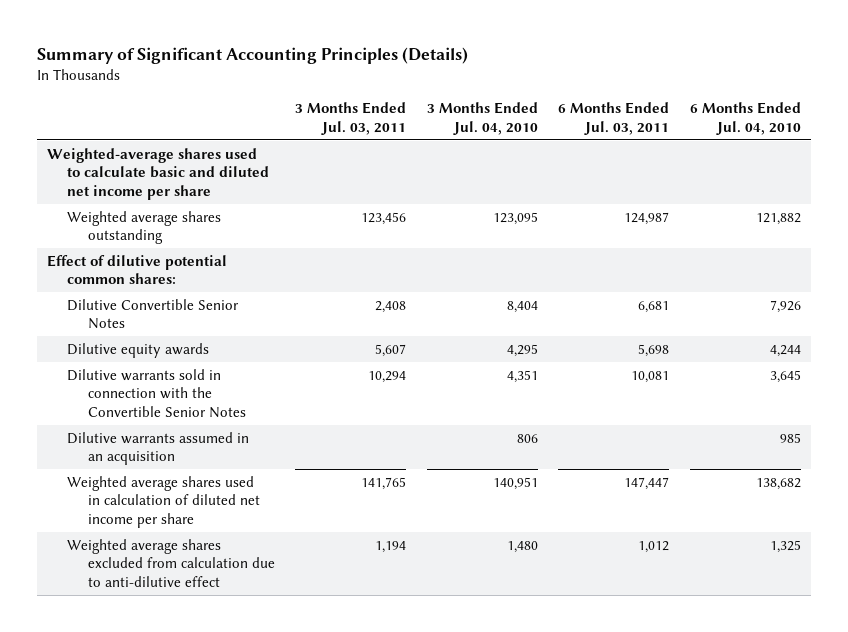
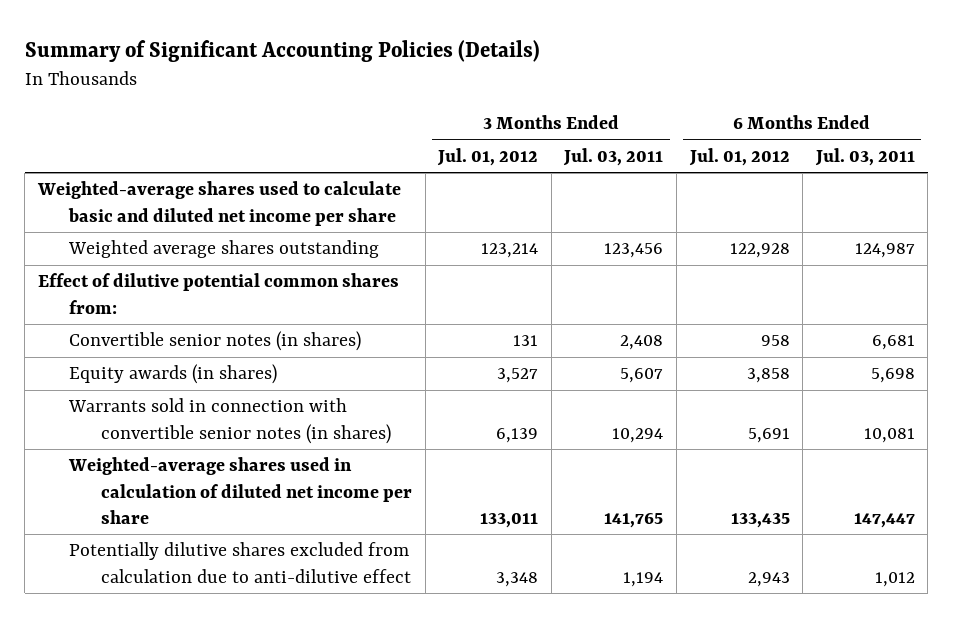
[36,47,468,65] Summary of Significant Accounting Principles (Details) -> [24,40,540,63] Summary of Significant Accounting Policies (Details)
[426,102,538,135] 3 Months Ended Jul. 04, 2010 -> none
[689,102,801,135] 6 Months Ended Jul. 04, 2010 -> none
none -> [437,147,539,166] Jul. 01, 2012
none -> [688,147,790,166] Jul. 01, 2012
[67,431,250,466] Dilutive warrants assumed in an acquisition -> none
[46,254,227,285] Effect of dilutive potential common shares: -> [37,273,399,314] Effect of dilutive potential common shares from:
[67,298,240,330] Dilutive Convertible Senior Notes -> [69,331,362,352] Convertible senior notes (in shares)
[67,342,210,358] Dilutive equity awards -> [69,364,278,385] Equity awards (in shares)
[67,368,246,418] Dilutive warrants sold in connection with the Convertible Senior Notes -> [68,398,392,444] Warrants sold in connection with convertible senior notes (in shares)
[67,475,260,528] Weighted average shares used in calculation of diluted net income per share -> [68,457,413,524] Weighted-average shares used in calculation of diluted net income per share
[67,538,275,587] Weighted average shares excluded from calculation due to anti-dilutive effect -> [69,542,412,583] Potentially dilutive shares excluded from calculation due to anti-dilutive effect

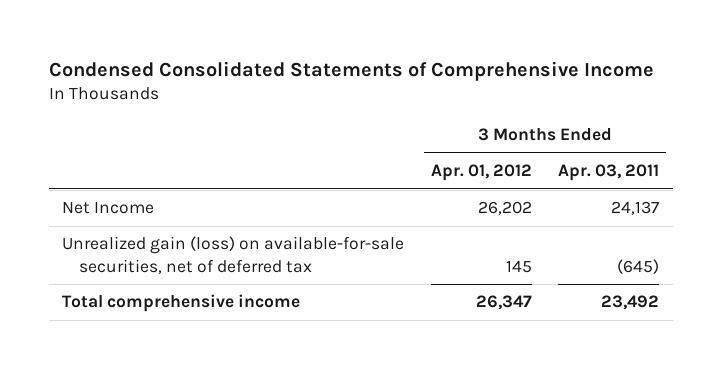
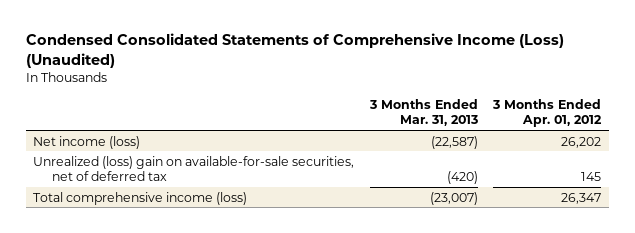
[49,61,655,82] Condensed Consolidated Statements of Comprehensive Income -> [25,33,564,68] Condensed Consolidated Statements of Comprehensive Income (Loss) (Unaudited)
[558,164,660,182] Apr. 03, 2011 -> none
none -> [368,98,478,127] 3 Months Ended Mar. 31, 2013
[62,202,155,215] Net Income -> [33,135,141,149] Net income (loss)
[62,236,405,274] Unrealized gain (loss) on available-for-sale securities, net of deferred tax -> [33,155,355,182] Unrealized (loss) gain on available-for-sale securities, net of deferred tax
[62,294,301,313] Total comprehensive income -> [33,191,248,205] Total comprehensive income (loss)

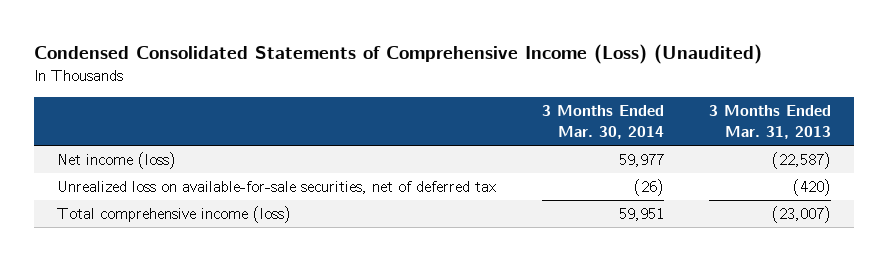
[492,98,603,128] 3 Months Ended Apr. 01, 2012 -> none
none -> [541,105,664,139] 3 Months Ended Mar. 30, 2014
[33,155,355,182] Unrealized (loss) gain on available-for-sale securities, net of deferred tax -> [57,181,497,195] Unrealized loss on available-for-sale securities, net of deferred tax

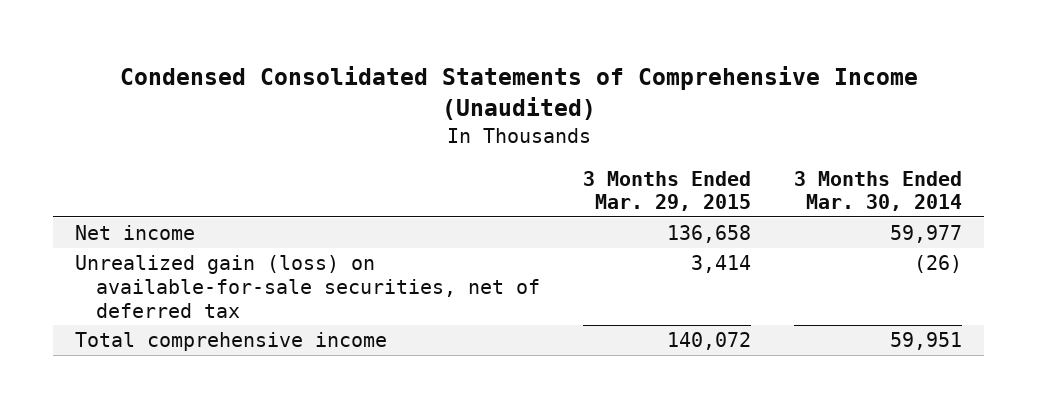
[34,44,763,65] Condensed Consolidated Statements of Comprehensive Income (Loss) (Unaudited) -> [119,65,918,120] Condensed Consolidated Statements of Comprehensive Income (Unaudited)
[709,105,832,139] 3 Months Ended Mar. 31, 2013 -> none
none -> [582,170,751,212] 3 Months Ended Mar. 29, 2015
[57,152,177,170] Net income (loss) -> [74,225,195,241] Net income
[57,181,497,195] Unrealized loss on available-for-sale securities, net of deferred tax -> [74,255,540,318] Unrealized gain (loss) on available-for-sale securities, net of deferred tax
[57,206,292,224] Total comprehensive income (loss) -> [74,332,387,352] Total comprehensive income

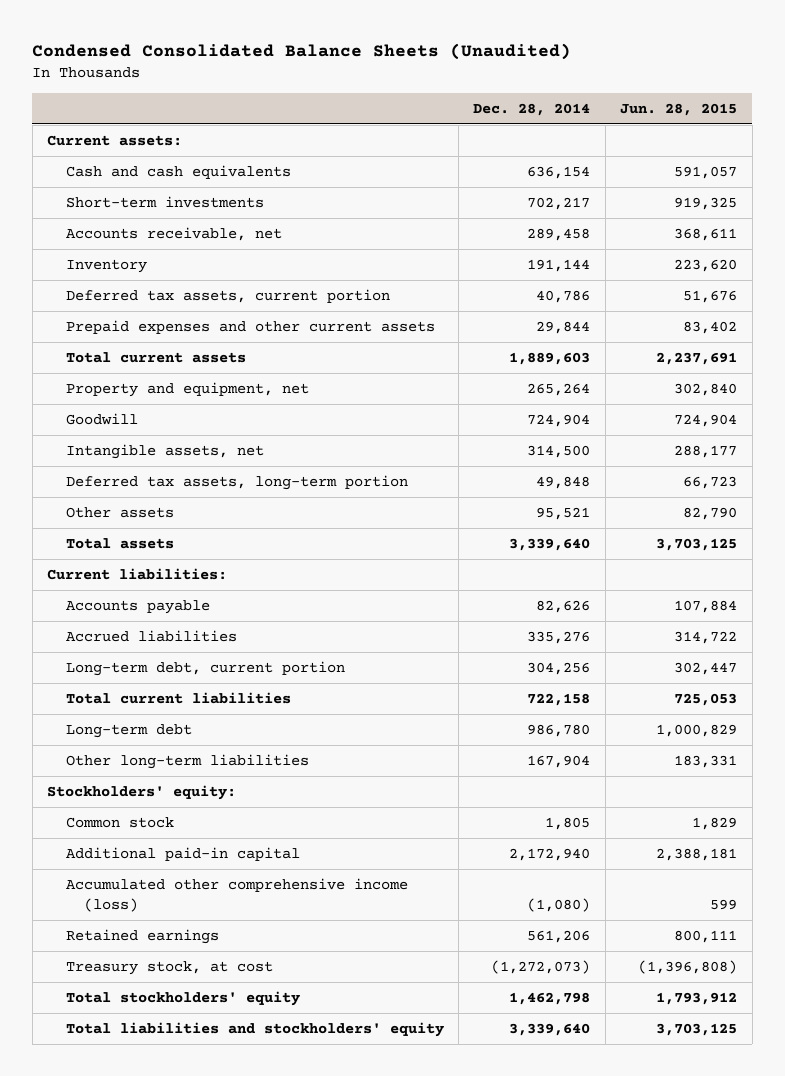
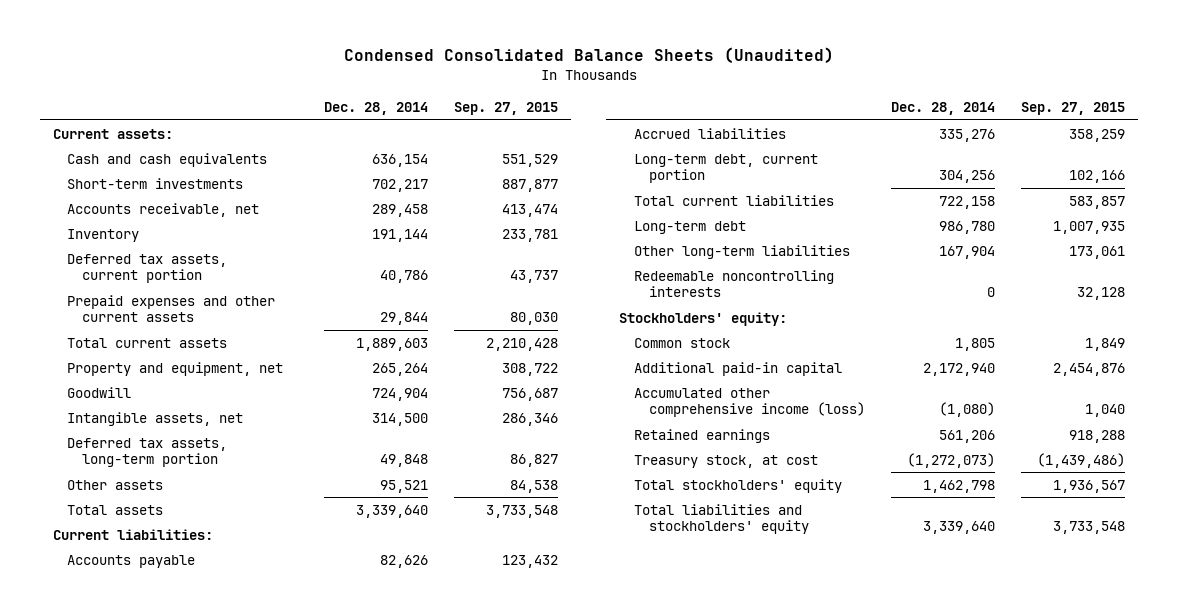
[620,102,738,116] Jun. 28, 2015 -> none
none -> [454,102,559,116] Sep. 27, 2015
none -> [633,269,834,298] Redeemable noncontrolling interests

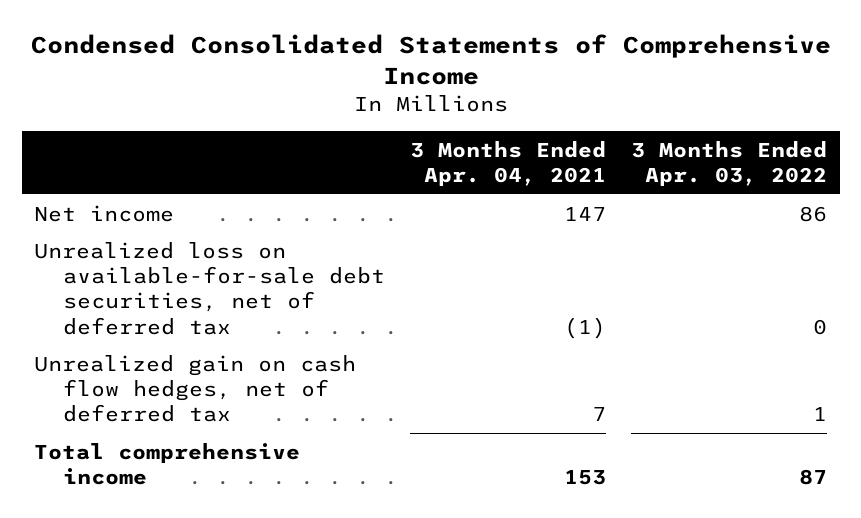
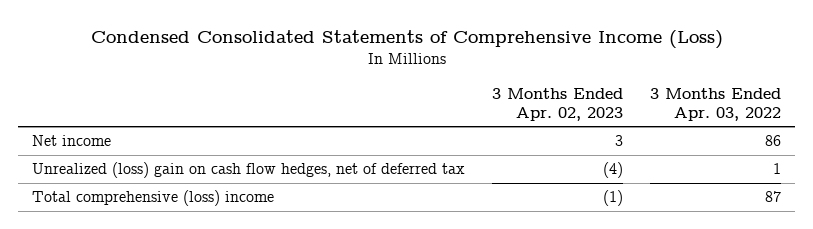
[30,33,831,86] Condensed Consolidated Statements of Comprehensive Income -> [90,29,723,49] Condensed Consolidated Statements of Comprehensive Income (Loss)
[410,140,607,187] 3 Months Ended Apr. 04, 2021 -> none
none -> [492,88,624,121] 3 Months Ended Apr. 02, 2023
[34,241,386,335] Unrealized loss on available-for-sale debt securities, net of deferred tax -> none
[34,354,357,423] Unrealized gain on cash flow hedges, net of deferred tax -> [31,162,465,179] Unrealized (loss) gain on cash flow hedges, net of deferred tax
[34,442,301,485] Total comprehensive income -> [31,190,274,207] Total comprehensive (loss) income

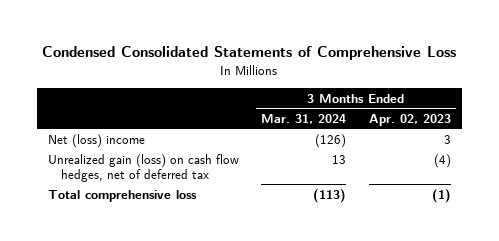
[90,29,723,49] Condensed Consolidated Statements of Comprehensive Income (Loss) -> [42,46,457,61] Condensed Consolidated Statements of Comprehensive Loss
[650,88,782,121] 3 Months Ended Apr. 03, 2022 -> none
none -> [261,113,347,124] Mar. 31, 2024
[31,135,111,147] Net income -> [48,133,146,148] Net (loss) income
[31,162,465,179] Unrealized (loss) gain on cash flow hedges, net of deferred tax -> [48,153,240,182] Unrealized gain (loss) on cash flow hedges, net of deferred tax
[31,190,274,207] Total comprehensive (loss) income -> [48,189,198,202] Total comprehensive loss

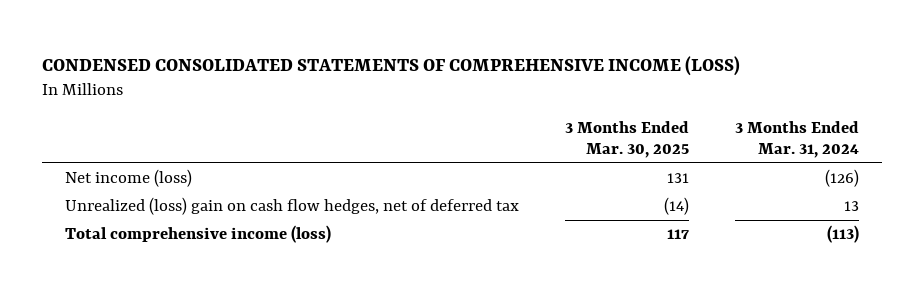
[42,46,457,61] Condensed Consolidated Statements of Comprehensive Loss -> [42,55,741,76] CONDENSED CONSOLIDATED STATEMENTS OF COMPREHENSIVE INCOME (LOSS)
[368,113,451,126] Apr. 02, 2023 -> none
none -> [565,120,690,159] 3 Months Ended Mar. 30, 2025
[48,133,146,148] Net (loss) income -> [65,169,193,188] Net income (loss)
[48,153,240,182] Unrealized gain (loss) on cash flow hedges, net of deferred tax -> [65,197,520,216] Unrealized (loss) gain on cash flow hedges, net of deferred tax
[48,189,198,202] Total comprehensive loss -> [65,225,332,244] Total comprehensive income (loss)

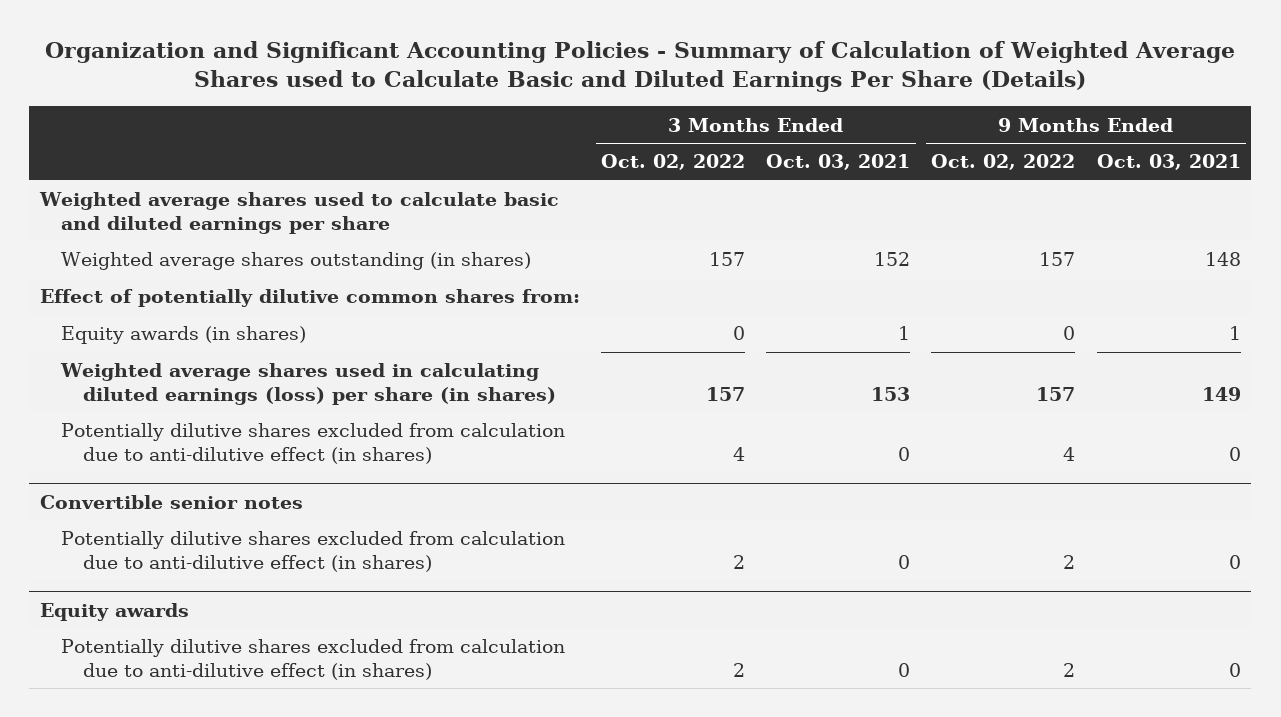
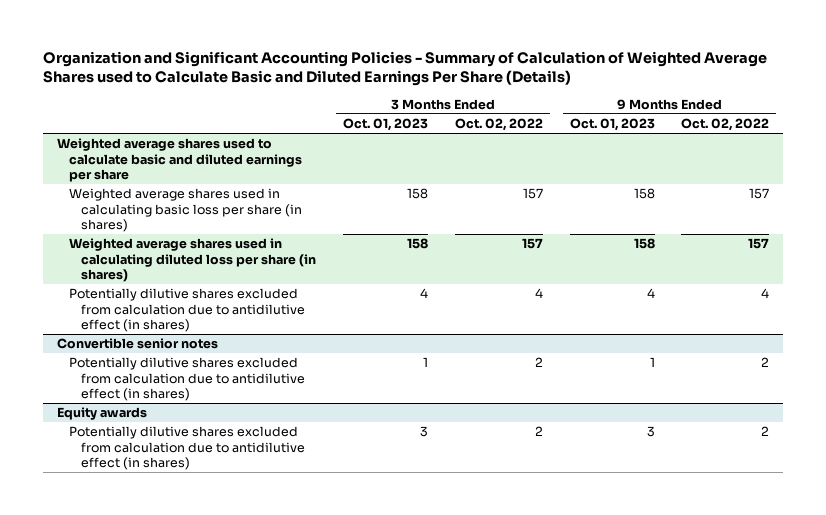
[766,154,911,171] Oct. 03, 2021 -> none
[1096,154,1241,171] Oct. 03, 2021 -> none
none -> [343,117,429,131] Oct. 01, 2023
none -> [569,117,655,131] Oct. 01, 2023
[39,289,580,308] Effect of potentially dilutive common shares from: -> none
[61,326,307,345] Equity awards (in shares) -> none
[61,252,532,271] Weighted average shares outstanding (in shares) -> [69,188,303,233] Weighted average shares used in calculating basic loss per share (in shares)
[60,363,557,405] Weighted average shares used in calculating diluted earnings (loss) per share (in shares) -> [69,238,317,283] Weighted average shares used in calculating diluted loss per share (in shares)
[61,423,566,464] Potentially dilutive shares excluded from calculation due to anti-dilutive effect (in shares) -> [69,288,306,333] Potentially dilutive shares excluded from calculation due to antidilutive effect (in shares)
[61,531,566,572] Potentially dilutive shares excluded from calculation due to anti-dilutive effect (in shares) -> [69,357,306,402] Potentially dilutive shares excluded from calculation due to antidilutive effect (in shares)
[61,639,566,680] Potentially dilutive shares excluded from calculation due to anti-dilutive effect (in shares) -> [69,426,306,471] Potentially dilutive shares excluded from calculation due to antidilutive effect (in shares)

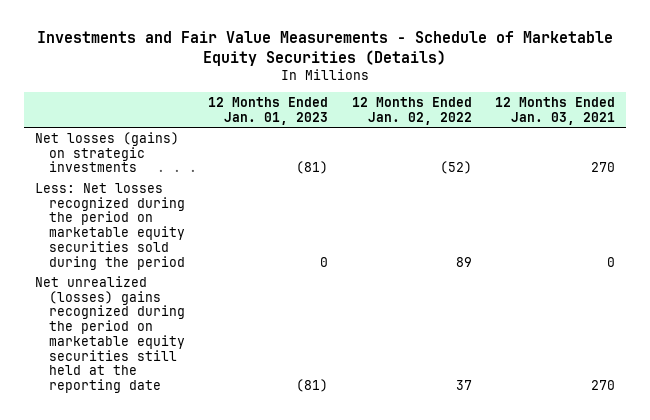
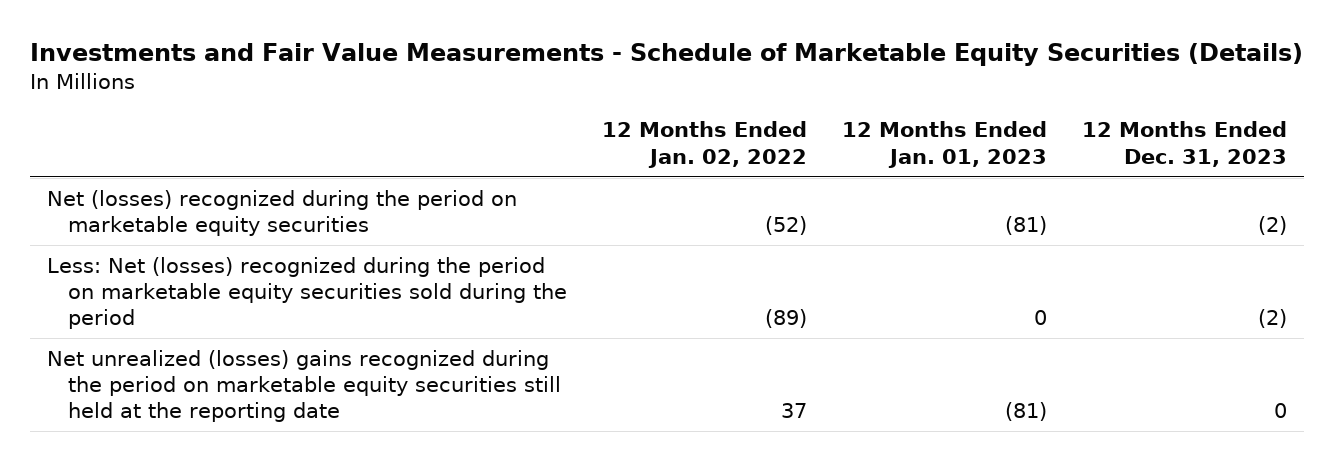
[494,97,615,125] 12 Months Ended Jan. 03, 2021 -> none
none -> [1081,121,1287,167] 12 Months Ended Dec. 31, 2023
[35,131,180,173] Net losses (gains) on strategic investments -> [47,189,518,237] Net (losses) recognized during the period on marketable equity securities
[35,182,186,270] Less: Net losses recognized during the period on marketable equity securities sold during the period -> [47,256,568,330] Less: Net (losses) recognized during the period on marketable equity securities sold during the period
[455,256,472,267] 89 -> [765,309,808,329] (89)

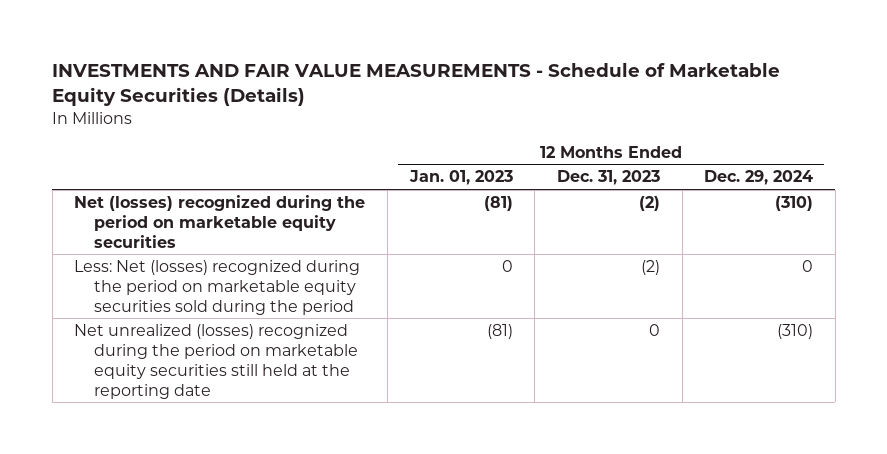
[29,43,1303,67] Investments and Fair Value Measurements - Schedule of Marketable Equity Securities (Details) -> [52,63,781,107] INVESTMENTS AND FAIR VALUE MEASUREMENTS - Schedule of Marketable Equity Securities (Details)
[602,121,808,168] 12 Months Ended Jan. 02, 2022 -> none
none -> [704,170,814,186] Dec. 29, 2024
[47,349,562,423] Net unrealized (losses) gains recognized during the period on marketable equity securities still held at the reporting date -> [74,323,358,399] Net unrealized (losses) recognized during the period on marketable equity securities still held at the reporting date

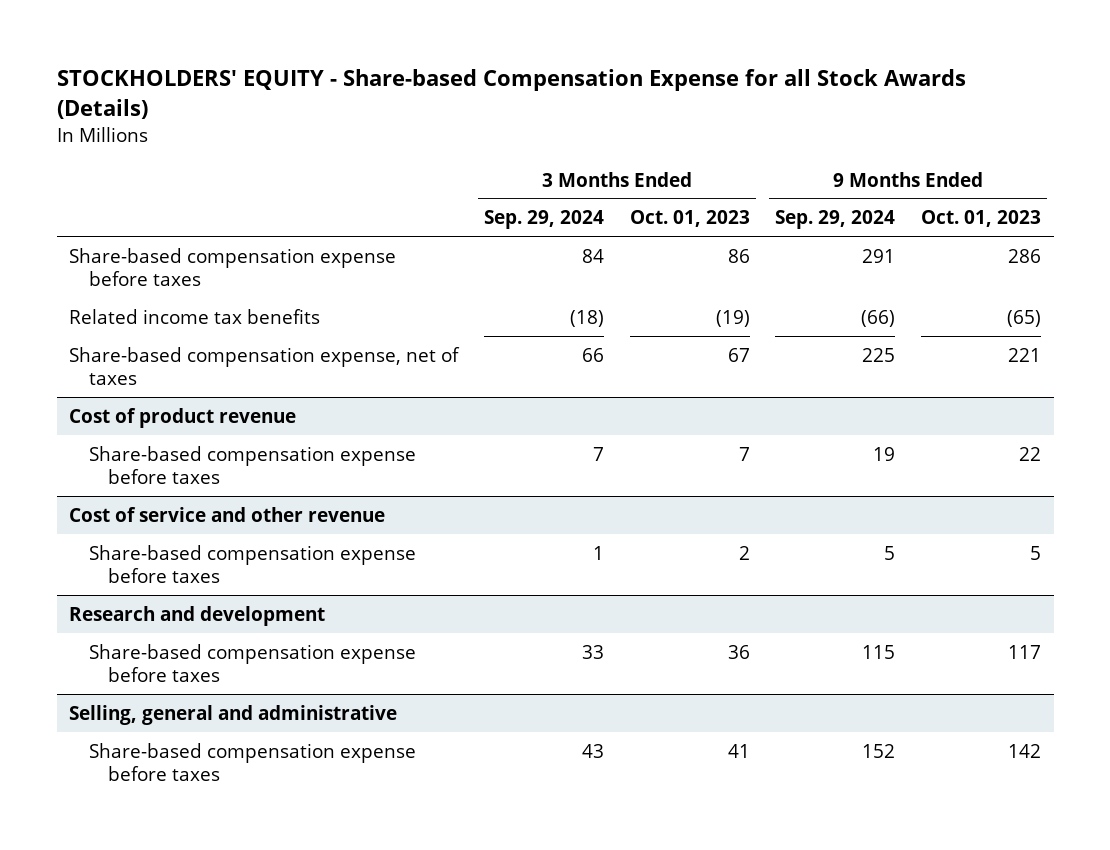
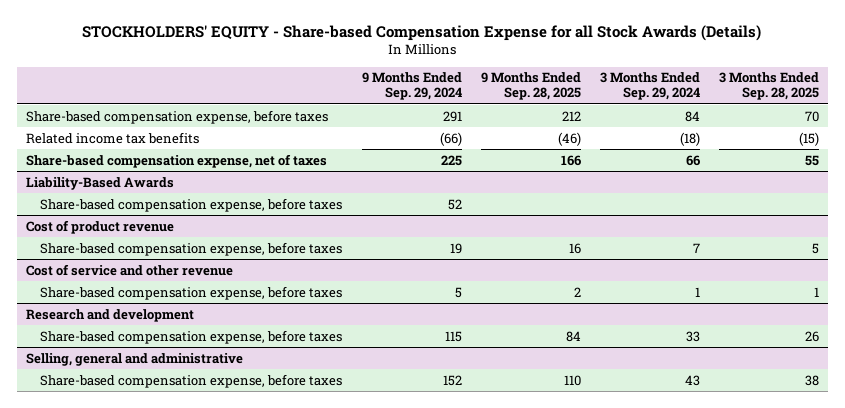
[629,210,750,228] Oct. 01, 2023 -> none
[920,210,1041,228] Oct. 01, 2023 -> none
none -> [480,72,581,101] 9 Months Ended Sep. 28, 2025
none -> [718,72,819,101] 3 Months Ended Sep. 28, 2025
[69,247,397,287] Share-based compensation expense before taxes -> [26,109,329,124] Share-based compensation expense, before taxes
none -> [26,176,175,190] Liability-Based Awards
none -> [40,197,343,212] Share-based compensation expense, before taxes
[88,445,416,485] Share-based compensation expense before taxes -> [40,241,343,256] Share-based compensation expense, before taxes
[88,544,416,584] Share-based compensation expense before taxes -> [40,285,343,300] Share-based compensation expense, before taxes
[88,643,416,683] Share-based compensation expense before taxes -> [40,329,343,344] Share-based compensation expense, before taxes
[88,742,416,782] Share-based compensation expense before taxes -> [40,373,343,388] Share-based compensation expense, before taxes

